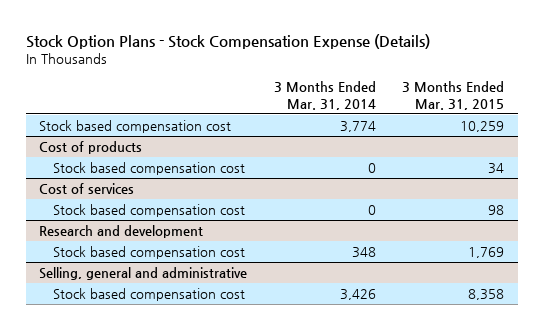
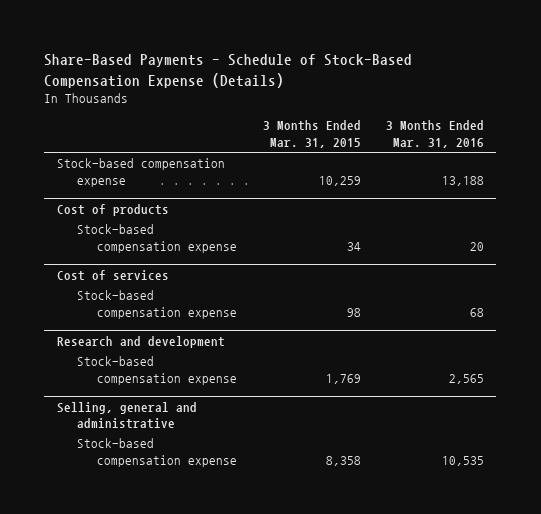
[25,33,430,49] Stock Option Plans - Stock Compensation Expense (Details) -> [44,54,413,88] Share-Based Payments - Schedule of Stock-Based Compensation Expense (Details)
[273,80,376,110] 3 Months Ended Mar. 31, 2014 -> none
none -> [385,120,484,148] 3 Months Ended Mar. 31, 2016
[38,120,231,134] Stock based compensation cost -> [56,158,225,187] Stock-based compensation expense
[52,162,245,176] Stock based compensation cost -> [77,224,238,253] Stock-based compensation expense
[52,204,245,218] Stock based compensation cost -> [77,290,238,319] Stock-based compensation expense
[52,246,245,260] Stock based compensation cost -> [77,356,238,385] Stock-based compensation expense
[52,288,245,302] Stock based compensation cost -> [77,438,238,467] Stock-based compensation expense

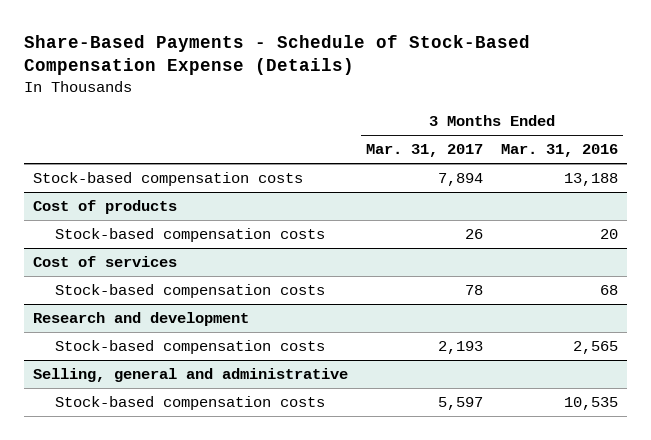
[262,120,361,148] 3 Months Ended Mar. 31, 2015 -> none
none -> [365,144,483,158] Mar. 31, 2017
[56,158,225,187] Stock-based compensation expense -> [32,171,303,186] Stock-based compensation costs
[77,224,238,253] Stock-based compensation expense -> [54,227,325,242] Stock-based compensation costs
[77,290,238,319] Stock-based compensation expense -> [54,283,325,298] Stock-based compensation costs
[77,356,238,385] Stock-based compensation expense -> [54,339,325,354] Stock-based compensation costs
[77,438,238,467] Stock-based compensation expense -> [54,395,325,410] Stock-based compensation costs

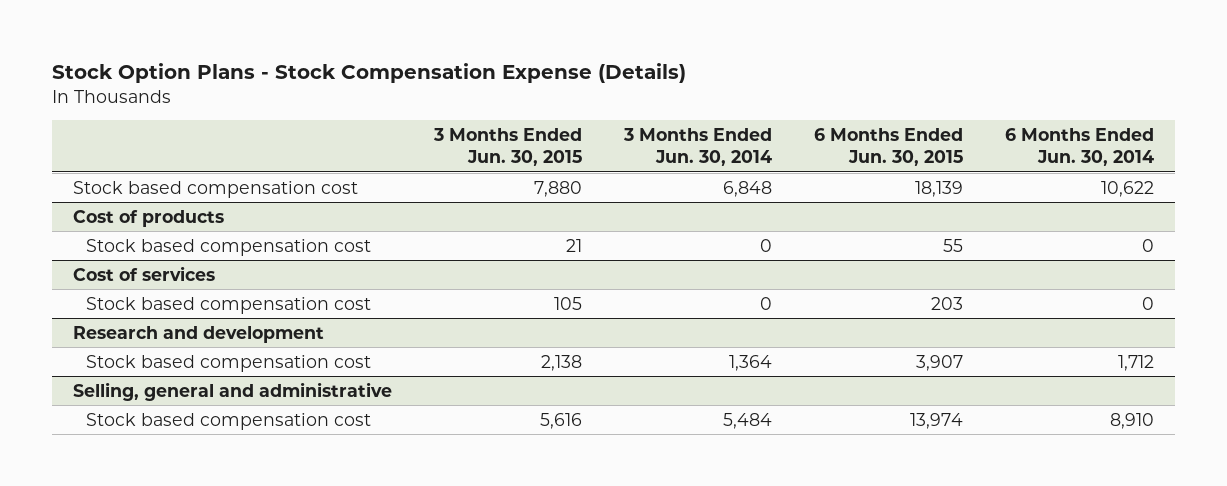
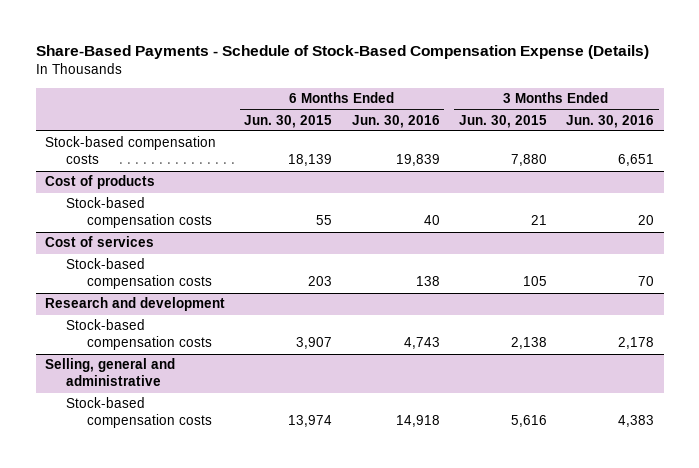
[51,62,686,83] Stock Option Plans - Stock Compensation Expense (Details) -> [35,45,649,60] Share-Based Payments - Schedule of Stock-Based Compensation Expense (Details)
[622,127,772,167] 3 Months Ended Jun. 30, 2014 -> none
[1005,127,1155,167] 6 Months Ended Jun. 30, 2014 -> none
none -> [351,114,440,128] Jun. 30, 2016
none -> [565,114,654,128] Jun. 30, 2016
[72,180,358,198] Stock based compensation cost -> [45,136,217,165] Stock-based compensation costs
[85,238,371,256] Stock based compensation cost -> [66,197,213,229] Stock-based compensation costs
[85,296,371,314] Stock based compensation cost -> [66,258,213,290] Stock-based compensation costs
[85,354,371,372] Stock based compensation cost -> [66,319,213,351] Stock-based compensation costs
[85,412,371,430] Stock based compensation cost -> [66,397,213,429] Stock-based compensation costs

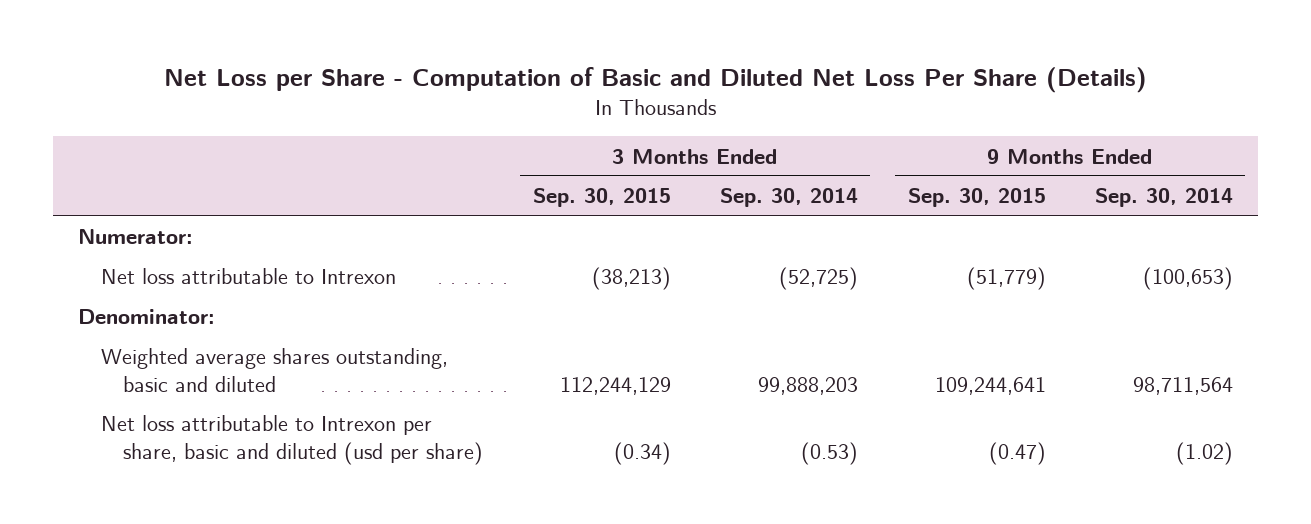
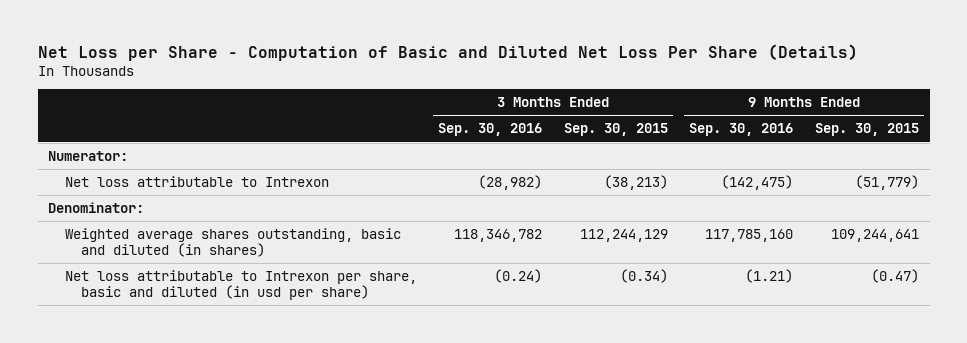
[720,188,859,208] Sep. 30, 2014 -> none
[1095,188,1234,208] Sep. 30, 2014 -> none
none -> [438,123,543,137] Sep. 30, 2016
none -> [689,123,794,137] Sep. 30, 2016
[100,348,448,392] Weighted average shares outstanding, basic and diluted -> [64,227,401,258] Weighted average shares outstanding, basic and diluted (in shares)
[100,415,484,465] Net loss attributable to Intrexon per share, basic and diluted (usd per share) -> [64,269,417,301] Net loss attributable to Intrexon per share, basic and diluted (in usd per share)

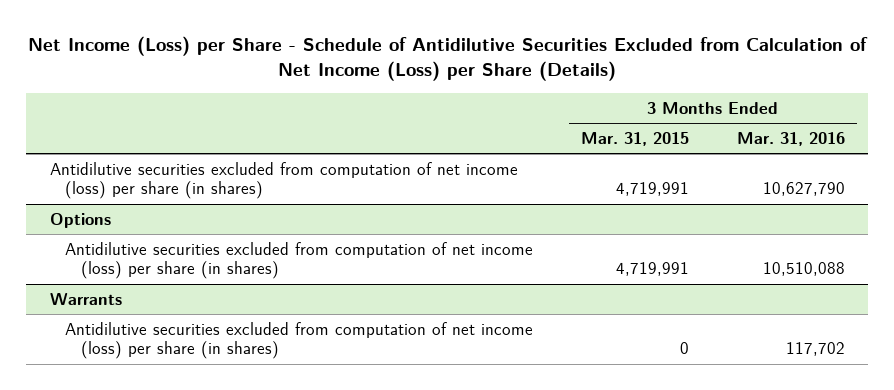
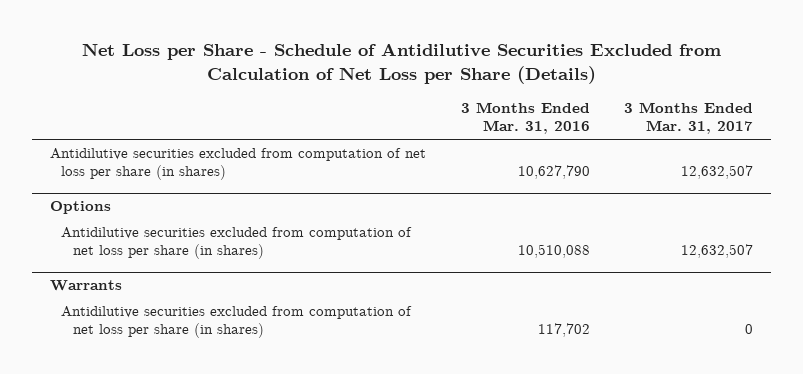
[28,36,869,82] Net Income (Loss) per Share - Schedule of Antidilutive Securities Excluded from Calculation of Net Income (Loss) per Share (Details) -> [81,43,721,84] Net Loss per Share - Schedule of Antidilutive Securities Excluded from Calculation of Net Loss per Share (Details)
[580,131,689,146] Mar. 31, 2015 -> none
none -> [624,102,754,135] 3 Months Ended Mar. 31, 2017
[49,161,518,200] Antidilutive securities excluded from computation of net income (loss) per share (in shares) -> [49,148,426,181] Antidilutive securities excluded from computation of net loss per share (in shares)
[65,241,534,280] Antidilutive securities excluded from computation of net income (loss) per share (in shares) -> [61,227,413,260] Antidilutive securities excluded from computation of net loss per share (in shares)
[65,321,534,360] Antidilutive securities excluded from computation of net income (loss) per share (in shares) -> [61,306,413,339] Antidilutive securities excluded from computation of net loss per share (in shares)

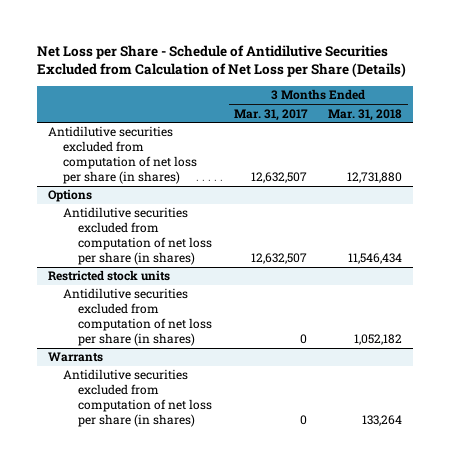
[460,102,590,135] 3 Months Ended Mar. 31, 2016 -> none
none -> [328,108,403,121] Mar. 31, 2018
none -> [47,270,170,282] Restricted stock units
none -> [63,288,213,347] Antidilutive securities excluded from computation of net loss per share (in shares)

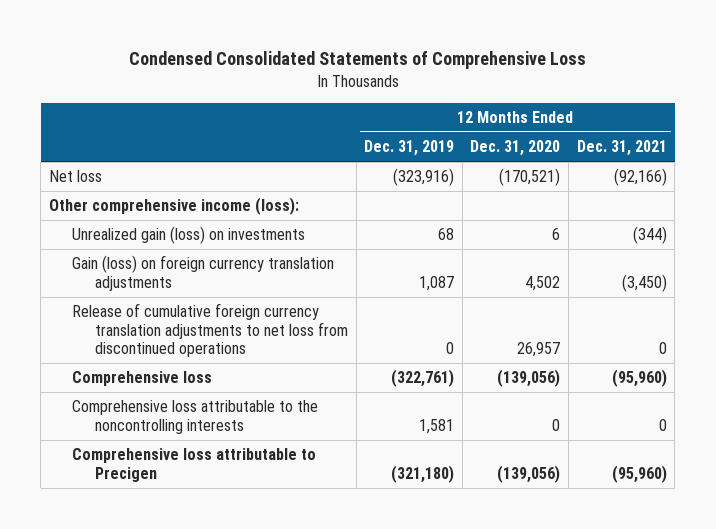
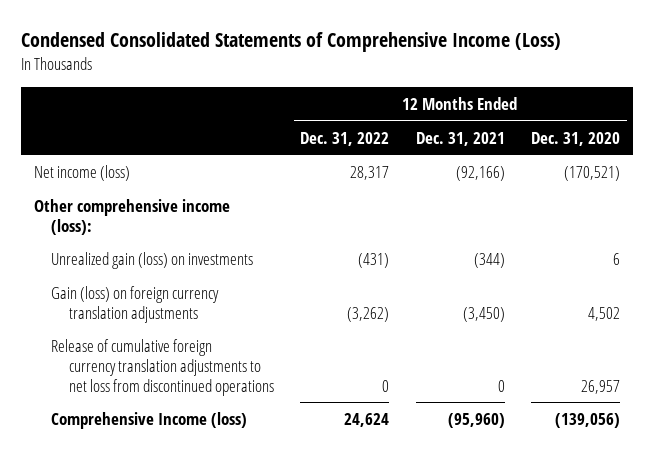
[128,51,586,70] Condensed Consolidated Statements of Comprehensive Loss -> [20,32,561,53] Condensed Consolidated Statements of Comprehensive Income (Loss)
[364,140,455,157] Dec. 31, 2019 -> none
none -> [300,131,390,146] Dec. 31, 2022
[48,170,102,183] Net loss -> [33,164,130,181] Net income (loss)
[71,371,212,387] Comprehensive loss -> none
[71,400,318,434] Comprehensive loss attributable to the noncontrolling interests -> none
[71,448,316,482] Comprehensive loss attributable to Precigen -> [51,411,248,429] Comprehensive Income (loss)

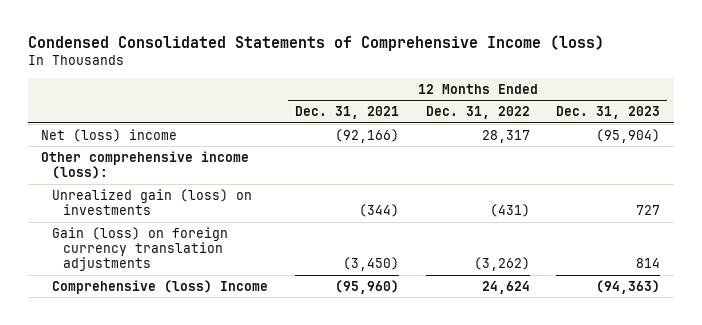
[20,32,561,53] Condensed Consolidated Statements of Comprehensive Income (Loss) -> [27,34,604,51] Condensed Consolidated Statements of Comprehensive Income (loss)
[530,131,620,146] Dec. 31, 2020 -> none
none -> [556,106,661,120] Dec. 31, 2023
[33,164,130,181] Net income (loss) -> [41,128,178,142] Net (loss) income
[51,338,275,396] Release of cumulative foreign currency translation adjustments to net loss from discontinued operations -> none
[51,411,248,429] Comprehensive Income (loss) -> [52,279,269,294] Comprehensive (loss) Income

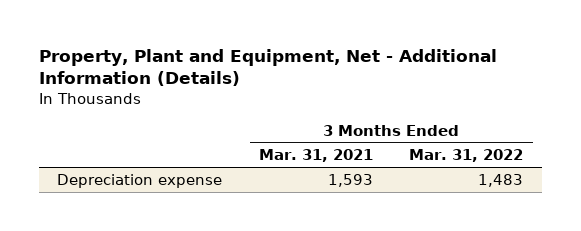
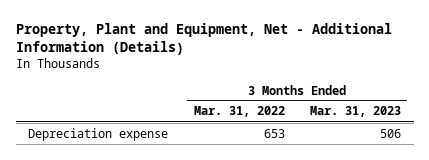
[258,149,373,163] Mar. 31, 2021 -> none
none -> [309,106,401,118] Mar. 31, 2023
[478,174,524,188] 1,483 -> [263,128,285,138] 653

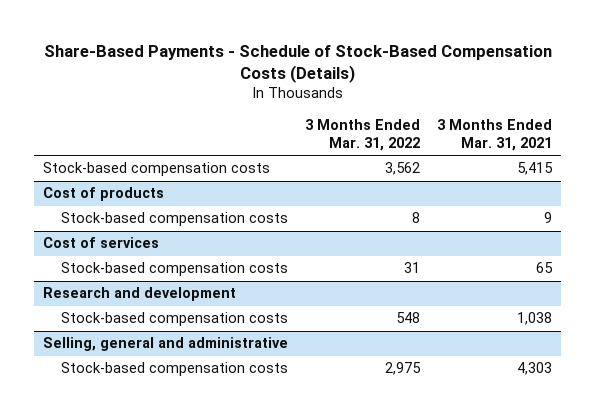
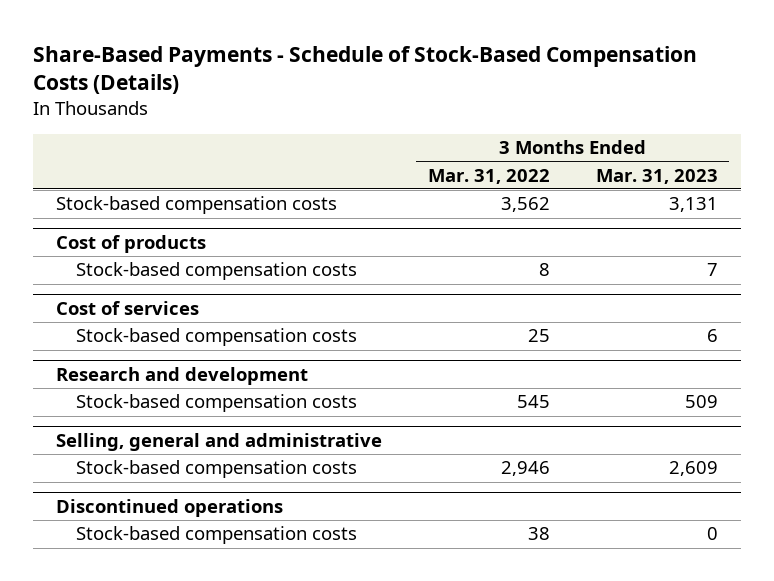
[437,119,553,151] 3 Months Ended Mar. 31, 2021 -> none
none -> [595,168,718,184] Mar. 31, 2023
[404,262,421,274] 31 -> [527,329,550,343] 25
[396,312,421,324] 548 -> [516,395,550,409] 545
[385,362,422,376] 2,975 -> [500,461,550,477] 2,946
none -> [55,499,283,518] Discontinued operations
none -> [75,526,357,545] Stock-based compensation costs

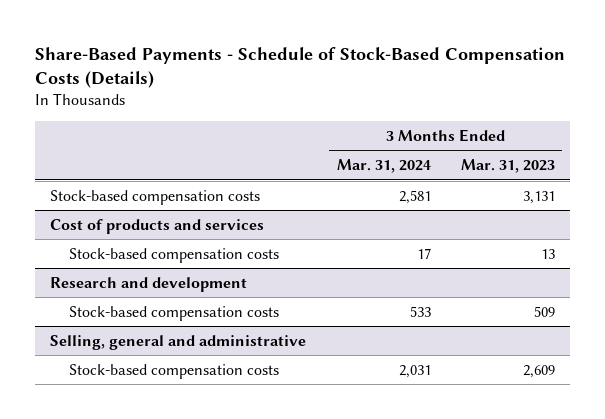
[427,168,550,184] Mar. 31, 2022 -> none
none -> [336,159,431,174] Mar. 31, 2024
[55,301,199,316] Cost of services -> none
[75,328,357,347] Stock-based compensation costs -> none
[55,235,206,254] Cost of products -> [50,218,265,234] Cost of products and services
[706,263,718,277] 7 -> [540,248,555,259] 13
[55,499,283,518] Discontinued operations -> none
[75,526,357,545] Stock-based compensation costs -> none

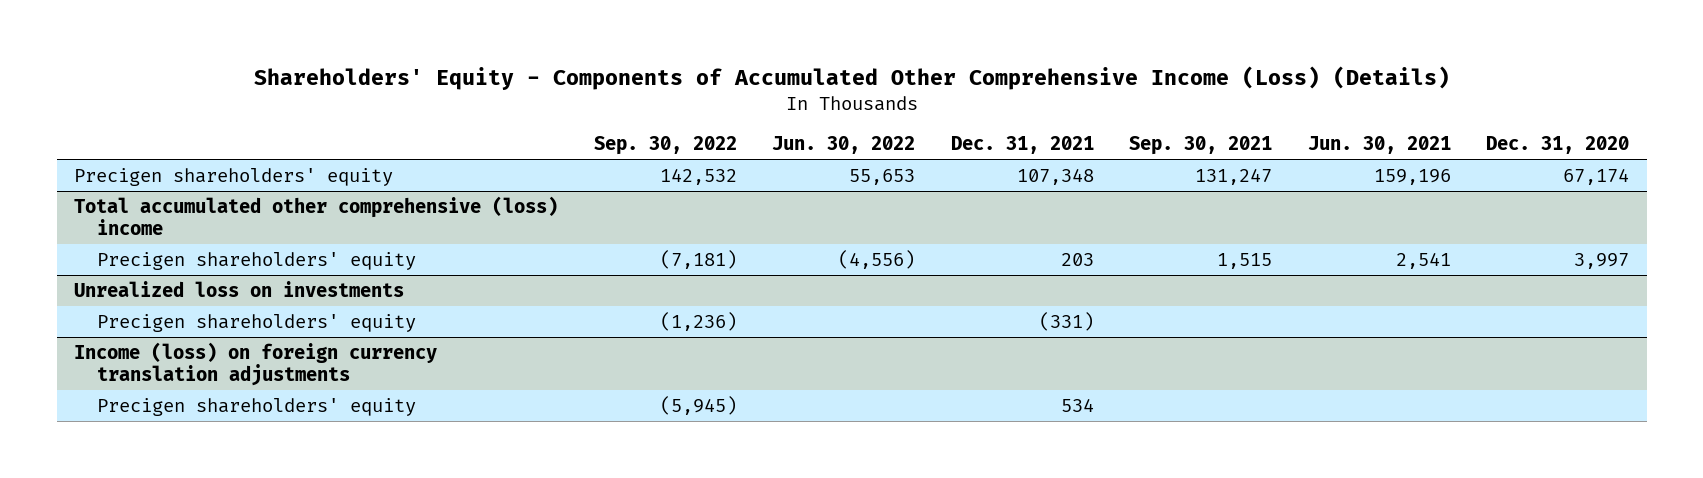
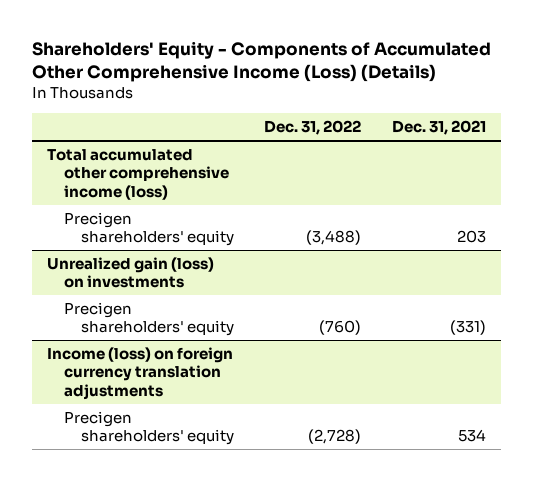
[593,136,737,156] Sep. 30, 2022 -> none
[772,136,916,155] Jun. 30, 2022 -> none
[1129,136,1273,156] Sep. 30, 2021 -> none
[1307,136,1451,155] Jun. 30, 2021 -> none
[1485,136,1629,155] Dec. 31, 2020 -> none
none -> [264,120,362,136] Dec. 31, 2022
[74,167,394,186] Precigen shareholders' equity -> none
[74,195,559,235] Total accumulated other comprehensive (loss) income -> [47,148,230,200] Total accumulated other comprehensive income (loss)
[74,280,405,297] Unrealized loss on investments -> [47,256,215,289] Unrealized gain (loss) on investments

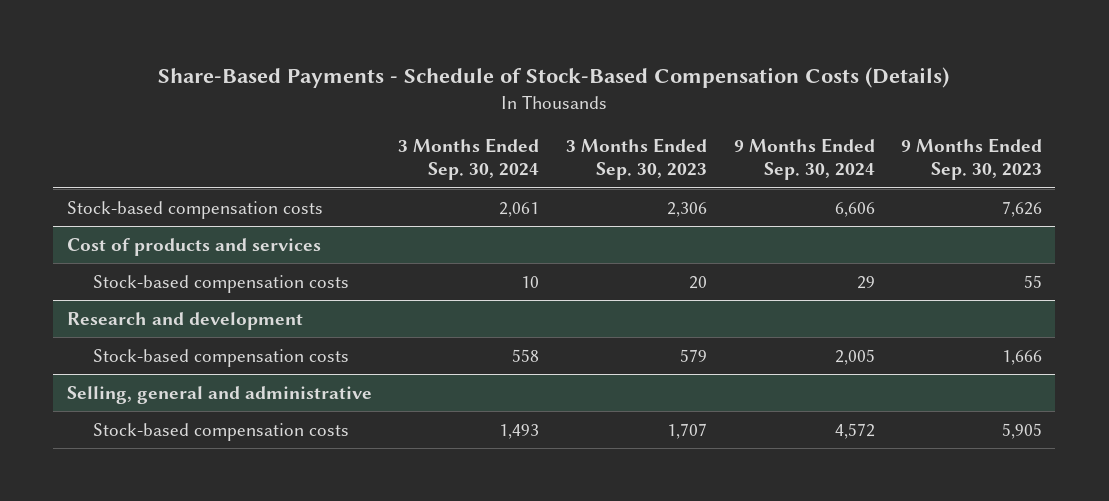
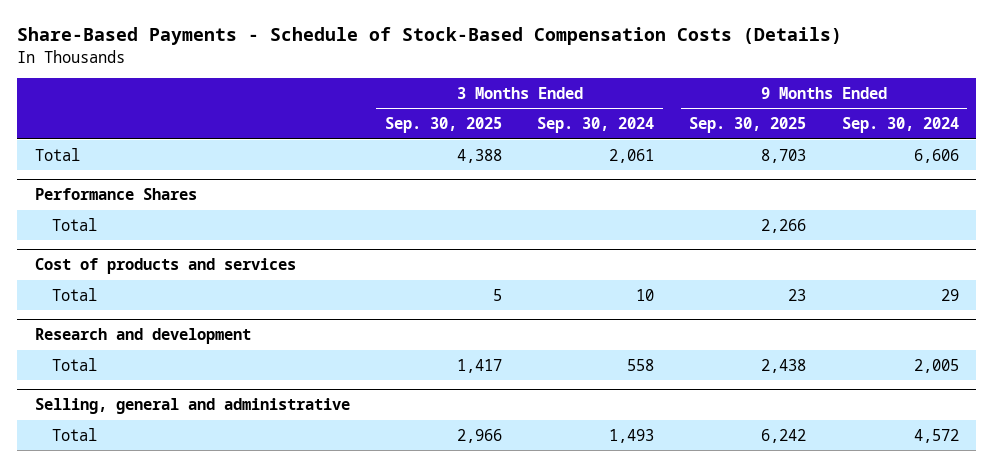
[565,138,707,181] 3 Months Ended Sep. 30, 2023 -> none
[901,138,1043,181] 9 Months Ended Sep. 30, 2023 -> none
none -> [385,117,503,134] Sep. 30, 2025
none -> [689,117,807,134] Sep. 30, 2025
[66,200,323,219] Stock-based compensation costs -> [34,147,80,161] Total
none -> [34,188,197,201] Performance Shares
none -> [51,217,97,231] Total
[92,274,349,293] Stock-based compensation costs -> [51,287,97,301] Total
[92,348,349,367] Stock-based compensation costs -> [51,357,97,371] Total
[92,422,349,441] Stock-based compensation costs -> [51,427,97,441] Total

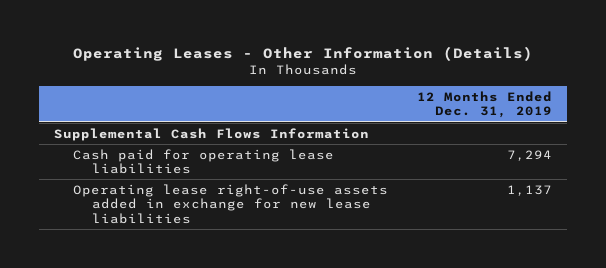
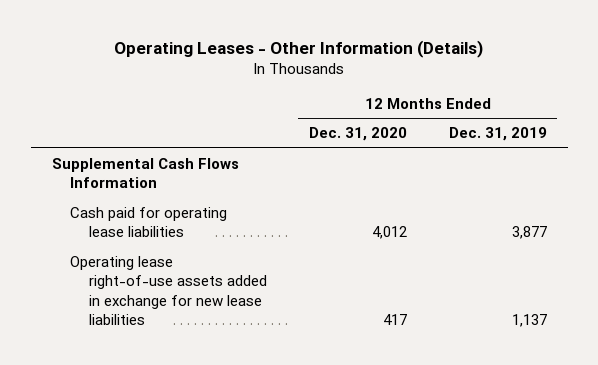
none -> [308,127,407,142] Dec. 31, 2020
[507,149,553,161] 7,294 -> [511,226,547,240] 3,877

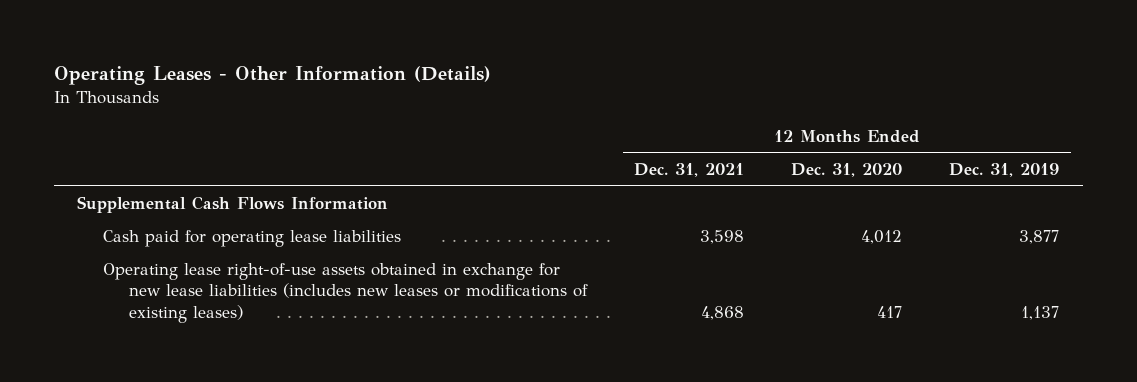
none -> [634,163,745,178] Dec. 31, 2021
[70,255,267,326] Operating lease right-of-use assets added in exchange for new lease liabilities -> [103,263,589,323] Operating lease right-of-use assets obtained in exchange for new lease liabilities (includes new leases or modifications of existing leases)

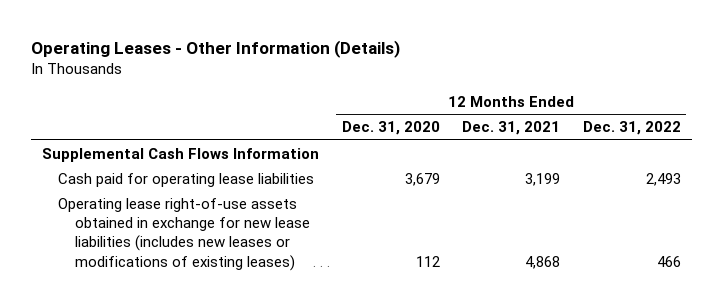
[949,163,1060,178] Dec. 31, 2019 -> none
none -> [582,121,681,136] Dec. 31, 2022
[700,230,745,245] 3,598 -> [525,172,561,186] 3,199
[861,230,903,245] 4,012 -> [404,172,440,186] 3,679
[877,305,903,318] 417 -> [415,255,440,267] 112

